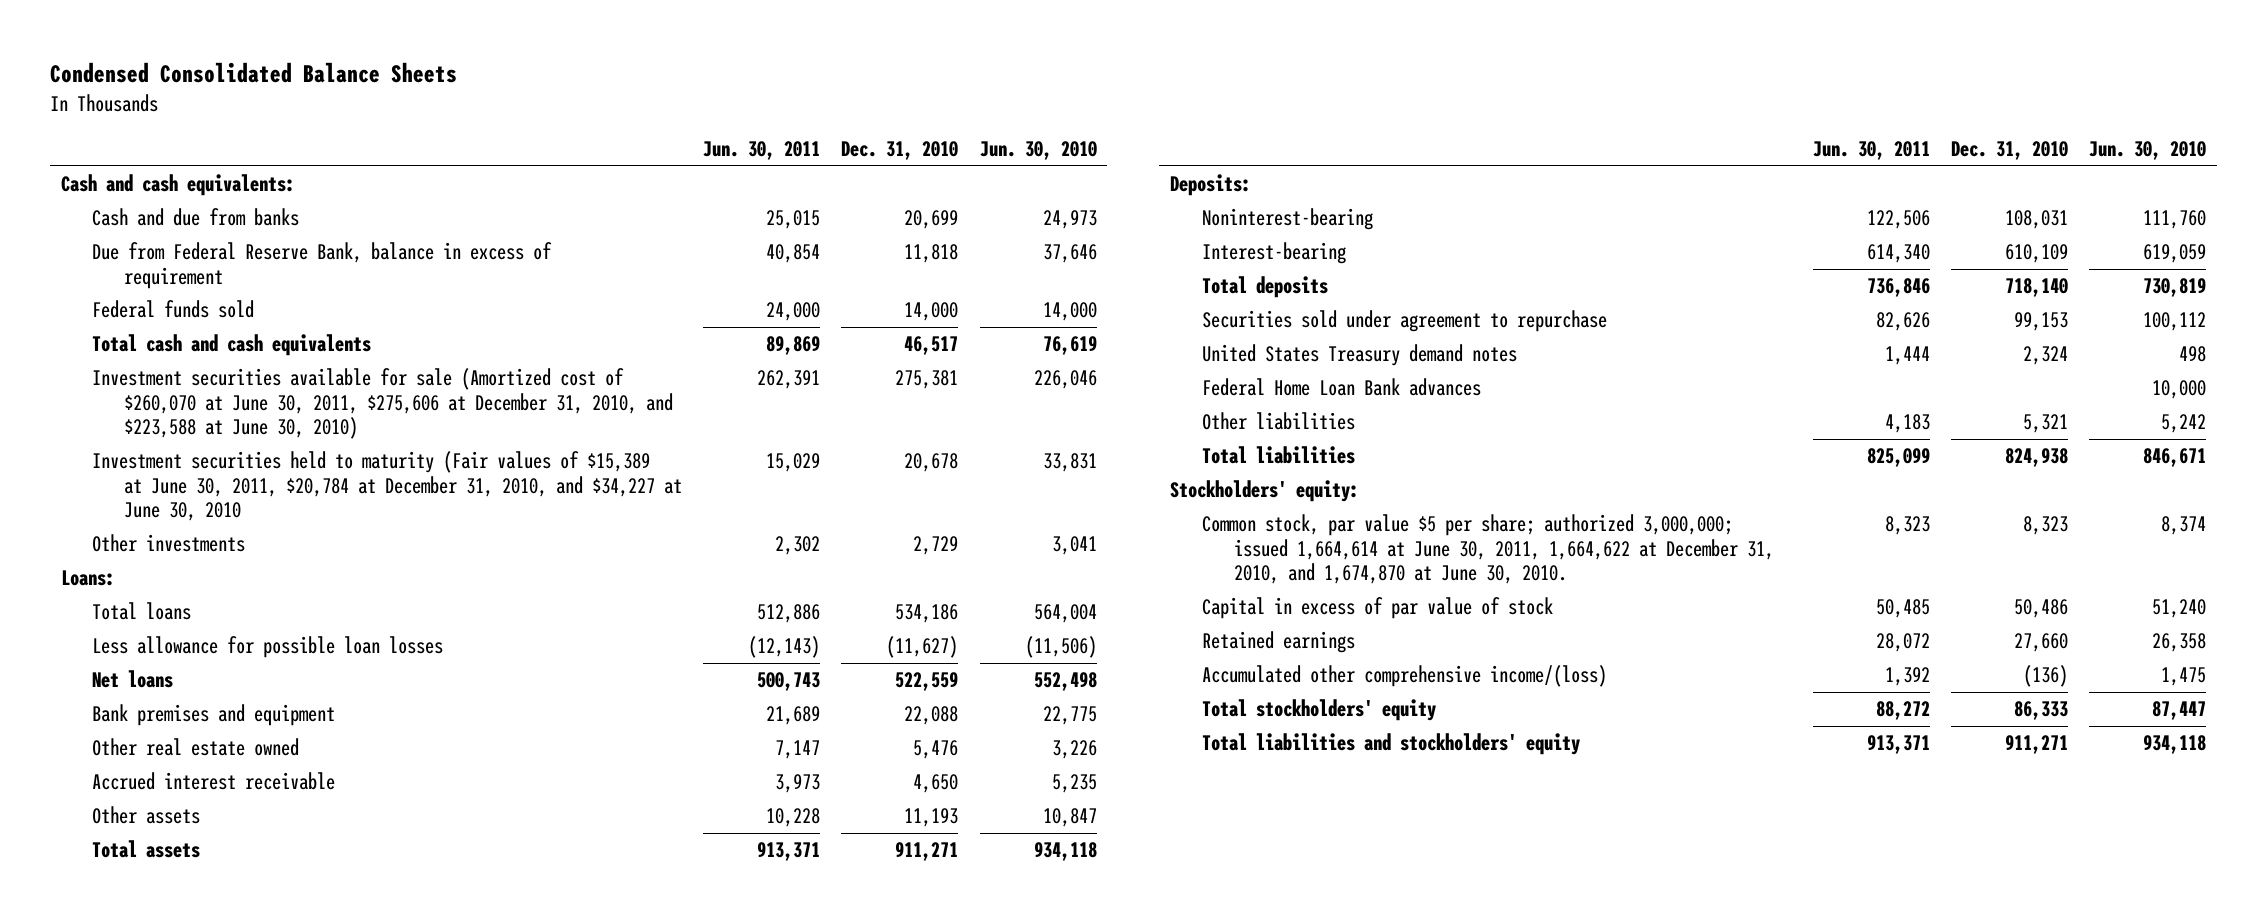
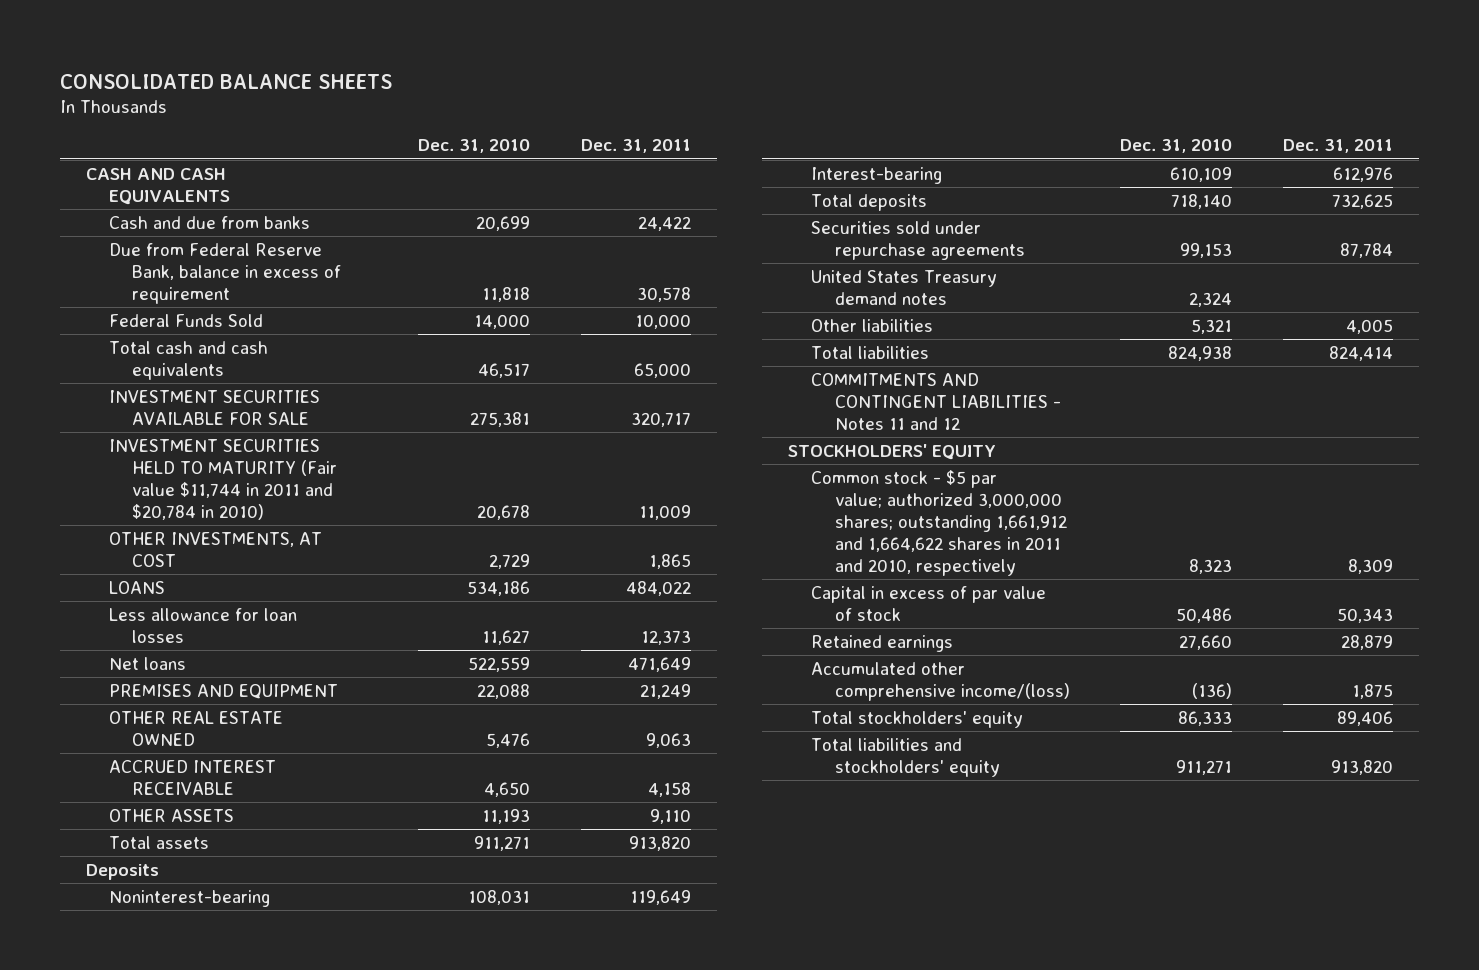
[49,62,457,84] Condensed Consolidated Balance Sheets -> [60,73,393,89] CONSOLIDATED BALANCE SHEETS
[703,140,821,160] Jun. 30, 2011 -> none
[979,140,1097,160] Jun. 30, 2010 -> none
none -> [581,139,692,154] Dec. 31, 2011
[60,174,295,197] Cash and cash equivalents: -> [85,167,231,205] CASH AND CASH EQUIVALENTS
[92,300,255,319] Federal funds sold -> [109,313,264,327] Federal Funds Sold
[60,570,115,587] Loans: -> none
[92,368,674,440] Investment securities available for sale (Amortized cost of $260,070 at June 30, 2011, $275,606 at December 31, 2010, and $223,588 at June 30, 2010) -> [109,389,321,425] INVESTMENT SECURITIES AVAILABLE FOR SALE
[92,451,683,522] Investment securities held to maturity (Fair values of $15,389 at June 30, 2011, $20,784 at December 31, 2010, and $34,227 at June 30, 2010 -> [109,438,338,520] INVESTMENT SECURITIES HELD TO MATURITY (Fair value $11,744 in 2011 and $20,784 in 2010)
[92,534,246,553] Other investments -> [109,531,323,567] OTHER INVESTMENTS, AT COST
[92,602,192,621] Total loans -> [109,580,166,594] LOANS
[92,636,444,659] Less allowance for possible loan losses -> [109,607,298,643] Less allowance for loan losses
[886,636,959,659] (11,627) -> [482,629,531,645] 11,627
[92,704,336,727] Bank premises and equipment -> [109,683,339,699] PREMISES AND EQUIPMENT
[92,738,300,757] Other real estate owned -> [109,710,284,746] OTHER REAL ESTATE OWNED
[92,772,336,791] Accrued interest receivable -> [109,759,277,795] ACCRUED INTEREST RECEIVABLE
[92,806,201,825] Other assets -> [109,808,235,822] OTHER ASSETS
[1170,174,1252,197] Deposits: -> [85,863,159,880] Deposits
[1201,310,1607,333] Securities sold under agreement to repurchase -> [811,220,1025,260] Securities sold under repurchase agreements
[1201,378,1481,397] Federal Home Loan Bank advances -> none
none -> [811,372,1061,430] COMMITMENTS AND CONTINGENT LIABILITIES - Notes 11 and 12
[1170,480,1360,503] Stockholders' equity: -> [787,443,996,460] STOCKHOLDERS' EQUITY
[1201,514,1774,585] Common stock, par value $5 per share; authorized 3,000,000; issued 1,664,614 at June 30, 2011, 1,664,622 at December 31, 2010, and 1,674,870 at June 30, 2010. -> [811,469,1067,576] Common stock - $5 par value; authorized 3,000,000 shares; outstanding 1,661,912 and 1,664,622 shares in 2011 and 2010, respectively

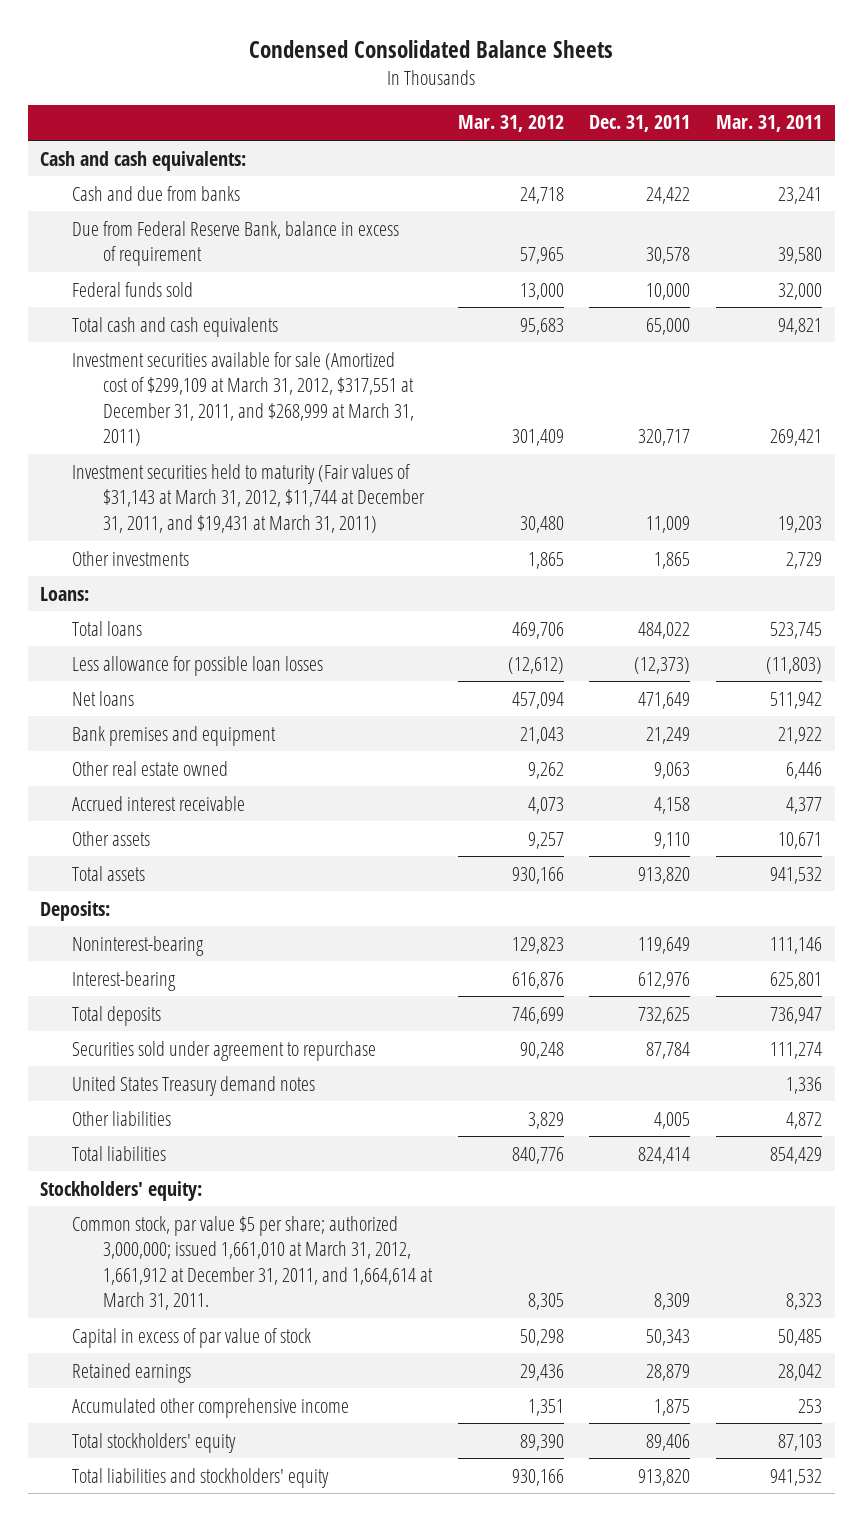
[60,73,393,89] CONSOLIDATED BALANCE SHEETS -> [249,40,614,59] Condensed Consolidated Balance Sheets
[418,139,531,154] Dec. 31, 2010 -> none
none -> [457,115,564,133] Mar. 31, 2012
none -> [716,115,823,133] Mar. 31, 2011
[85,167,231,205] CASH AND CASH EQUIVALENTS -> [40,150,247,171] Cash and cash equivalents:
[109,313,264,327] Federal Funds Sold -> [71,281,193,297] Federal funds sold
[109,389,321,425] INVESTMENT SECURITIES AVAILABLE FOR SALE -> [71,351,415,447] Investment securities available for sale (Amortized cost of $299,109 at March 31, 2012, $317,551 at December 31, 2011, and $268,999 at March 31, 2011)
[109,438,338,520] INVESTMENT SECURITIES HELD TO MATURITY (Fair value $11,744 in 2011 and $20,784 in 2010) -> [71,463,426,533] Investment securities held to maturity (Fair values of $31,143 at March 31, 2012, $11,744 at December 31, 2011, and $19,431 at March 31, 2011)
[109,531,323,567] OTHER INVESTMENTS, AT COST -> [71,550,189,566] Other investments
none -> [40,586,90,601] Loans:
[109,580,166,594] LOANS -> [71,620,142,636] Total loans
[109,607,298,643] Less allowance for loan losses -> [71,655,323,676] Less allowance for possible loan losses
[641,629,692,645] 12,373 -> [634,656,691,674] (12,373)
[109,683,339,699] PREMISES AND EQUIPMENT -> [71,725,276,746] Bank premises and equipment
[109,710,284,746] OTHER REAL ESTATE OWNED -> [71,760,228,776] Other real estate owned
[109,759,277,795] ACCRUED INTEREST RECEIVABLE -> [71,795,245,811] Accrued interest receivable
[109,808,235,822] OTHER ASSETS -> [71,830,150,846] Other assets
[85,863,159,880] Deposits -> [40,900,111,921] Deposits:
[811,220,1025,260] Securities sold under repurchase agreements -> [71,1040,376,1061] Securities sold under agreement to repurchase
[811,372,1061,430] COMMITMENTS AND CONTINGENT LIABILITIES - Notes 11 and 12 -> none
[787,443,996,460] STOCKHOLDERS' EQUITY -> [40,1180,203,1201] Stockholders' equity:
[811,469,1067,576] Common stock - $5 par value; authorized 3,000,000 shares; outstanding 1,661,912 and 1,664,622 shares in 2011 and 2010, respectively -> [71,1215,434,1311] Common stock, par value $5 per share; authorized 3,000,000; issued 1,661,010 at March 31, 2012, 1,661,912 at December 31, 2011, and 1,664,614 at March 31, 2011.
[811,661,1070,701] Accumulated other comprehensive income/(loss) -> [71,1397,349,1418] Accumulated other comprehensive income

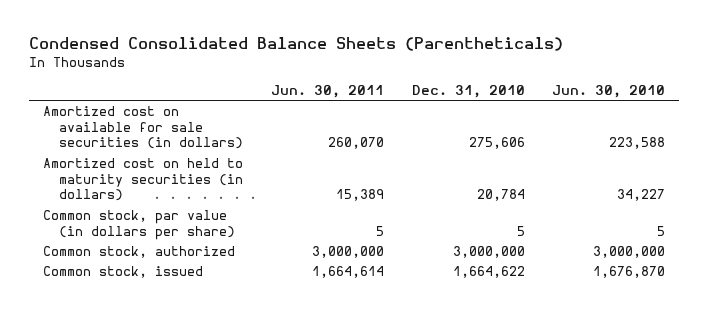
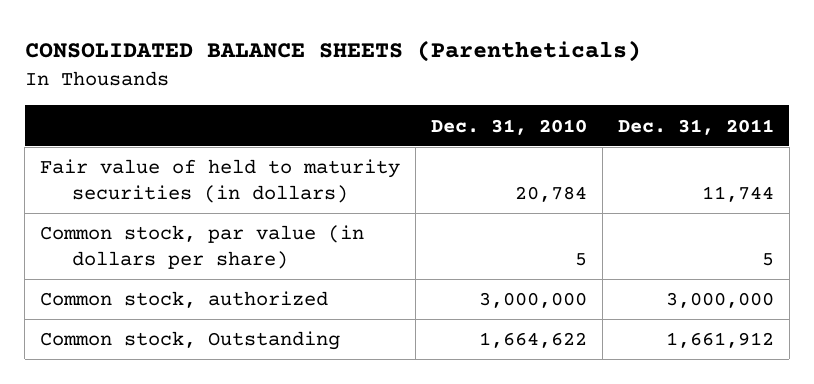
[29,37,564,52] Condensed Consolidated Balance Sheets (Parentheticals) -> [24,39,641,62] CONSOLIDATED BALANCE SHEETS (Parentheticals)
[270,84,384,98] Jun. 30, 2011 -> none
[552,84,666,98] Jun. 30, 2010 -> none
none -> [617,118,774,135] Dec. 31, 2011
[43,106,244,150] Amortized cost on available for sale securities (in dollars) -> none
[43,158,244,202] Amortized cost on held to maturity securities (in dollars) -> [40,159,401,203] Fair value of held to maturity securities (in dollars)
[43,266,204,279] Common stock, issued -> [40,331,341,351] Common stock, Outstanding

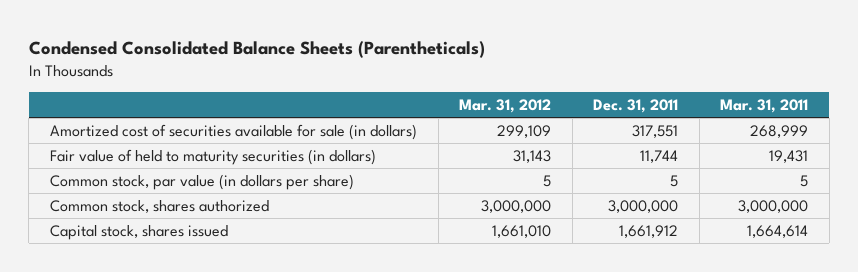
[24,39,641,62] CONSOLIDATED BALANCE SHEETS (Parentheticals) -> [28,41,485,59] Condensed Consolidated Balance Sheets (Parentheticals)
[431,118,588,135] Dec. 31, 2010 -> none
none -> [459,99,552,114] Mar. 31, 2012
none -> [720,99,809,114] Mar. 31, 2011
none -> [50,123,418,140] Amortized cost of securities available for sale (in dollars)
[40,291,329,309] Common stock, authorized -> [50,199,270,213] Common stock, shares authorized
[40,331,341,351] Common stock, Outstanding -> [50,224,229,240] Capital stock, shares issued

